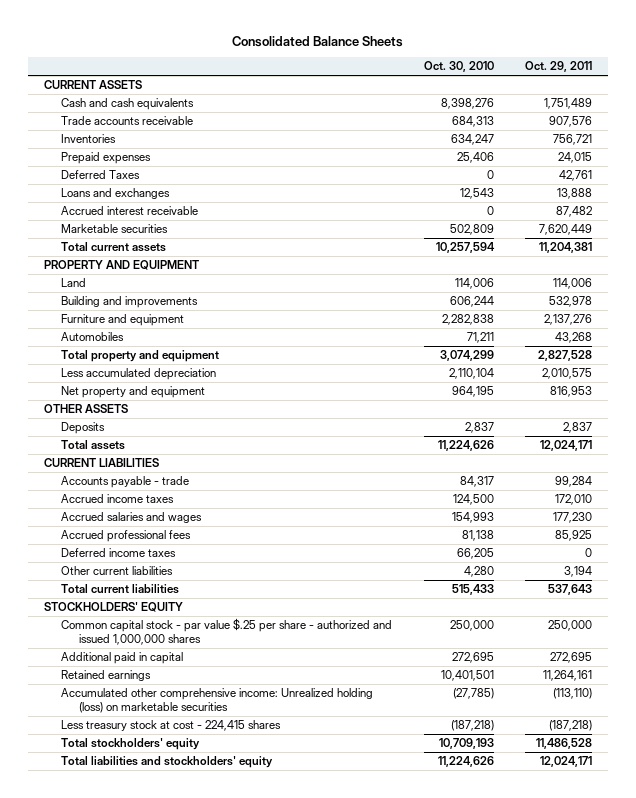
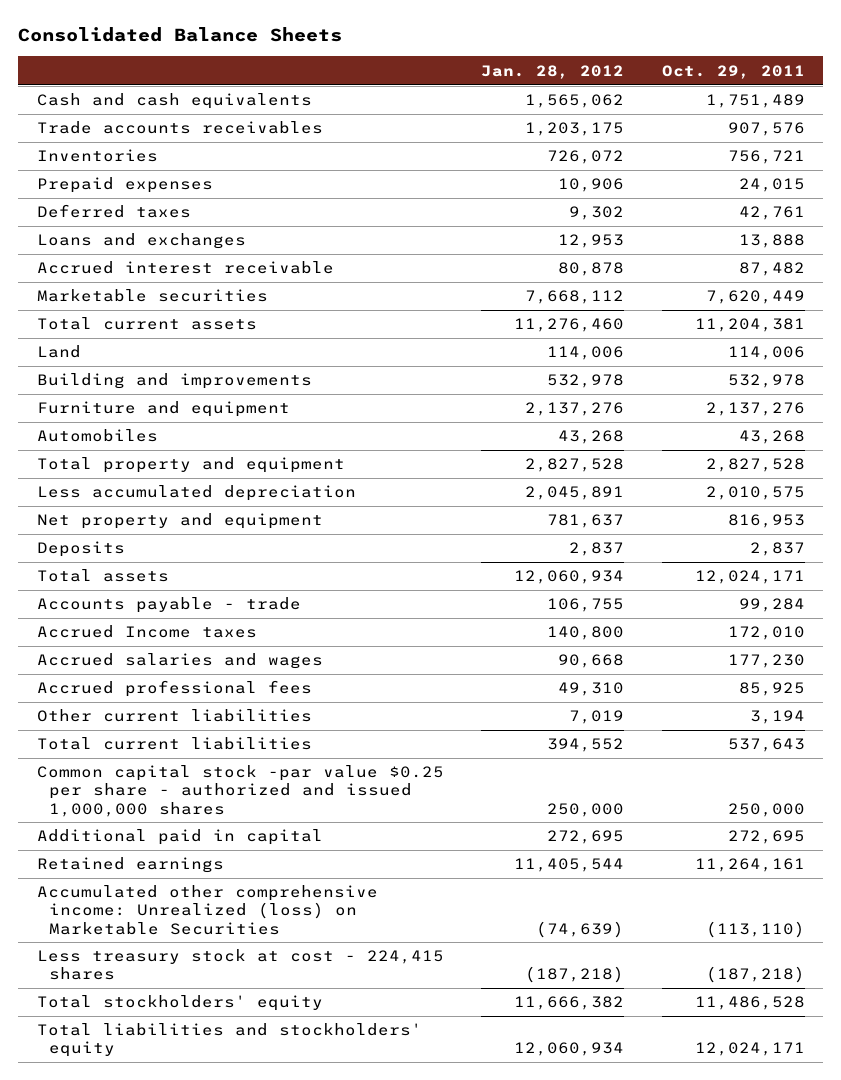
[423,61,494,73] Oct. 30, 2010 -> none
none -> [481,64,625,79] Jan. 28, 2012
[43,80,142,90] CURRENT ASSETS -> none
[61,116,194,126] Trade accounts receivable -> [36,121,323,135] Trade accounts receivables
[61,170,141,180] Deferred Taxes -> [36,204,191,219] Deferred taxes
[43,260,199,271] PROPERTY AND EQUIPMENT -> none
[43,404,128,414] OTHER ASSETS -> none
[43,458,159,468] CURRENT LIABILITIES -> none
[61,494,175,504] Accrued income taxes -> [36,625,257,639] Accrued Income taxes
[61,548,177,558] Deferred income taxes -> none
[43,602,183,613] STOCKHOLDERS' EQUITY -> none
[61,618,393,646] Common capital stock - par value $.25 per share - authorized and issued 1,000,000 shares -> [36,765,444,817] Common capital stock -par value $0.25 per share - authorized and issued 1,000,000 shares
[61,688,374,714] Accumulated other comprehensive income: Unrealized holding (loss) on marketable securities -> [36,885,378,935] Accumulated other comprehensive income: Unrealized (loss) on Marketable Securities

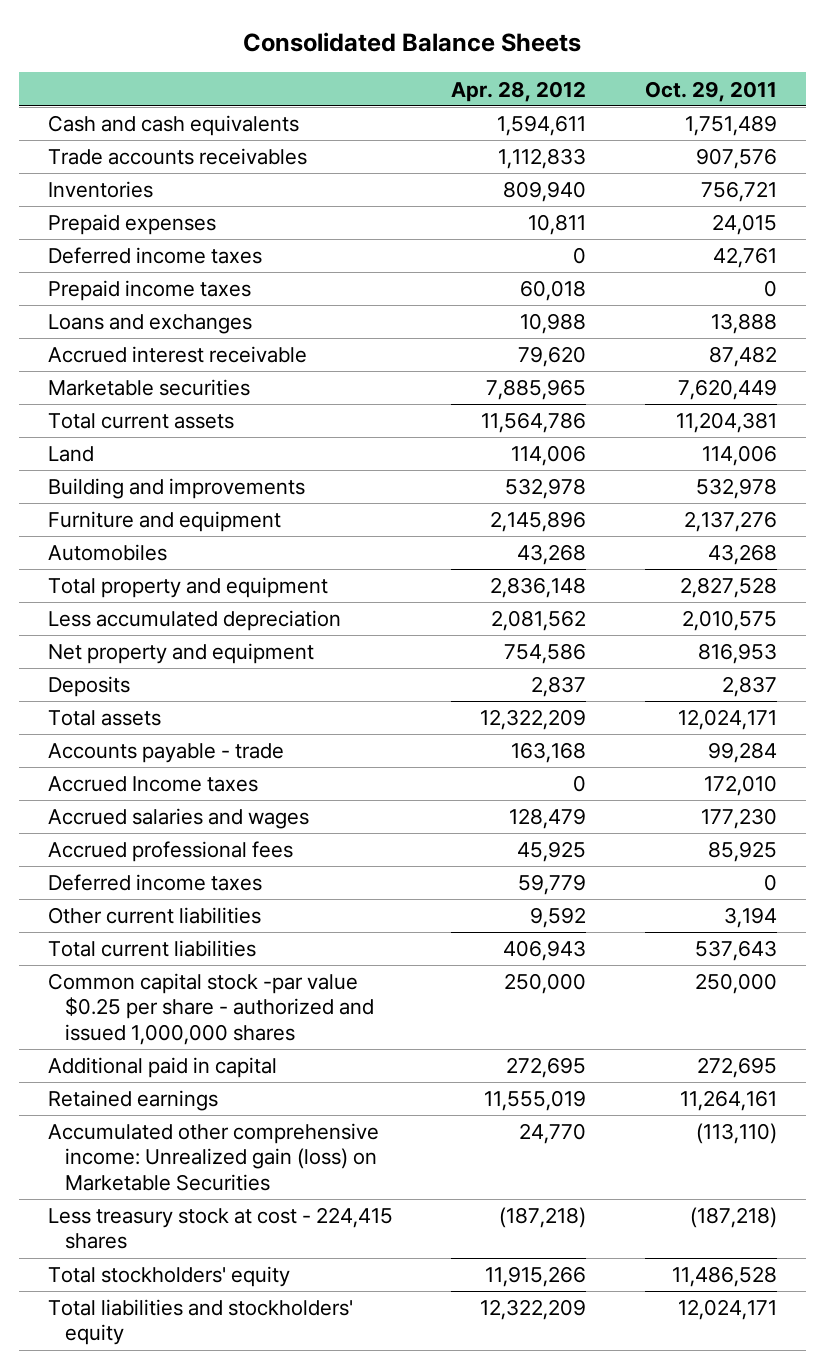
[481,64,625,79] Jan. 28, 2012 -> none
none -> [451,80,587,102] Apr. 28, 2012
[36,204,191,219] Deferred taxes -> [47,247,262,265] Deferred income taxes
none -> [47,280,251,302] Prepaid income taxes
none -> [47,874,262,892] Deferred income taxes
[36,885,378,935] Accumulated other comprehensive income: Unrealized (loss) on Marketable Securities -> [47,1123,379,1191] Accumulated other comprehensive income: Unrealized gain (loss) on Marketable Securities

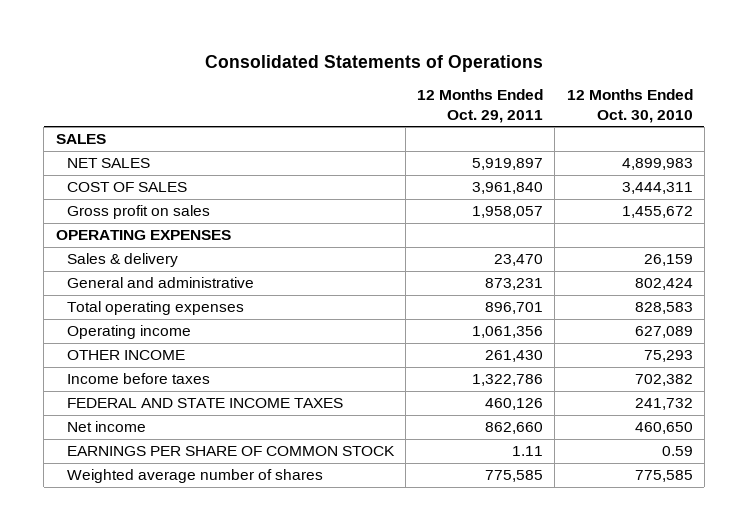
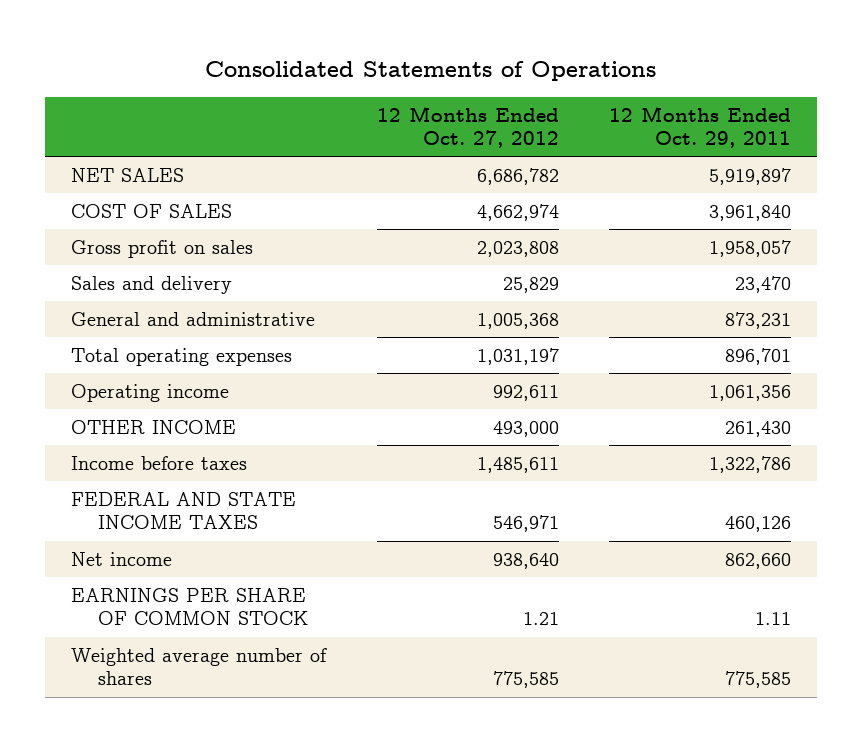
[566,89,693,123] 12 Months Ended Oct. 30, 2010 -> none
none -> [376,105,559,149] 12 Months Ended Oct. 27, 2012
[55,134,106,145] SALES -> none
[55,230,231,241] OPERATING EXPENSES -> none
[66,253,178,268] Sales & delivery -> [70,276,232,295] Sales and delivery

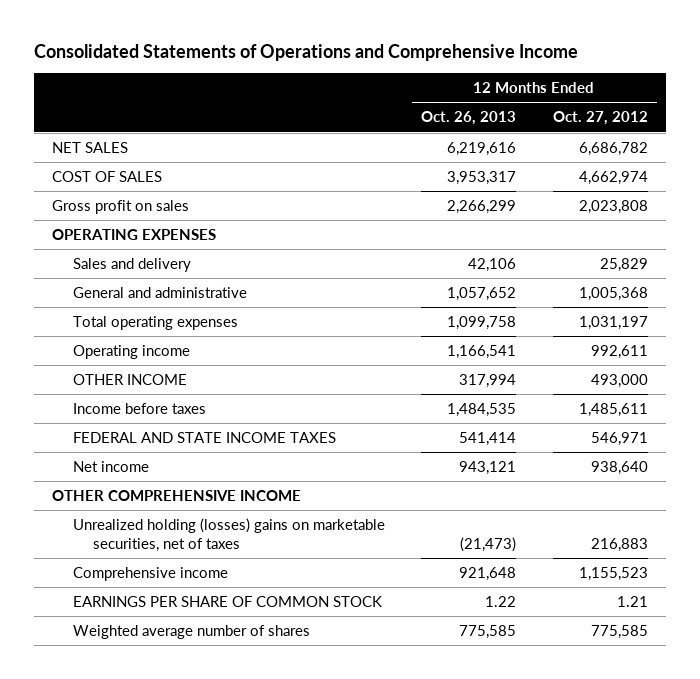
[205,60,657,81] Consolidated Statements of Operations -> [34,43,579,61] Consolidated Statements of Operations and Comprehensive Income
[609,105,792,149] 12 Months Ended Oct. 29, 2011 -> none
none -> [421,111,517,126] Oct. 26, 2013
none -> [52,229,217,241] OPERATING EXPENSES
none -> [52,490,302,502] OTHER COMPREHENSIVE INCOME
none -> [72,518,385,552] Unrealized holding (losses) gains on marketable securities, net of taxes
none -> [72,567,228,582] Comprehensive income

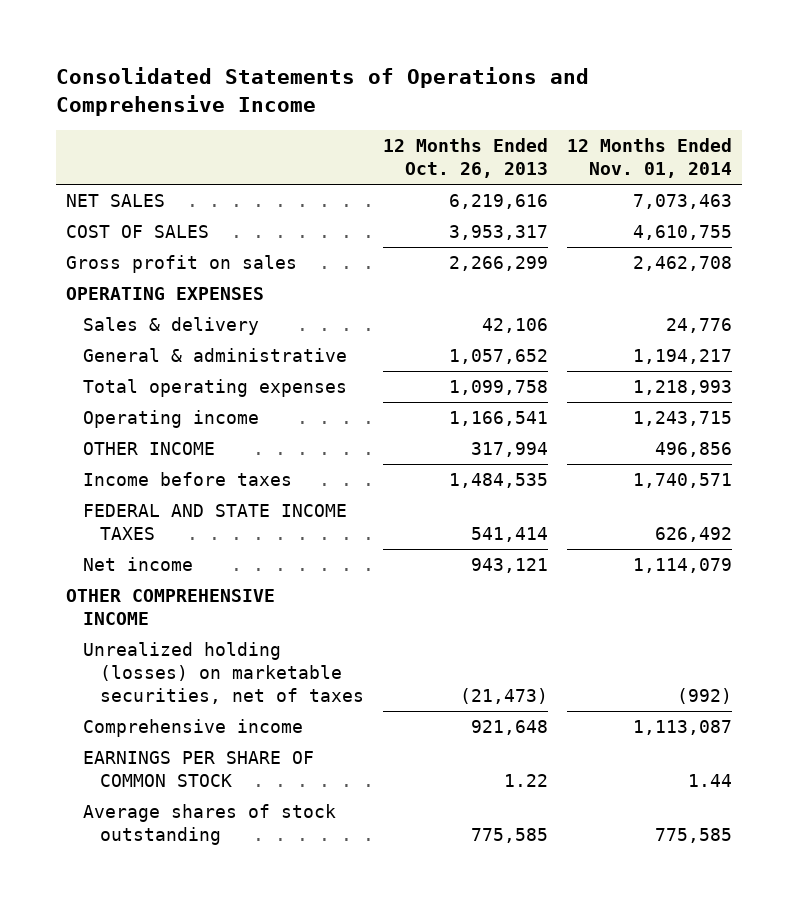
[552,111,648,126] Oct. 27, 2012 -> none
none -> [567,138,733,179] 12 Months Ended Nov. 01, 2014
[72,258,191,273] Sales and delivery -> [82,317,259,336] Sales & delivery
[72,287,247,299] General and administrative -> [82,348,347,363] General & administrative
[72,518,385,552] Unrealized holding (losses) gains on marketable securities, net of taxes -> [82,642,365,704] Unrealized holding (losses) on marketable securities, net of taxes
[72,625,310,640] Weighted average number of shares -> [82,804,336,846] Average shares of stock outstanding

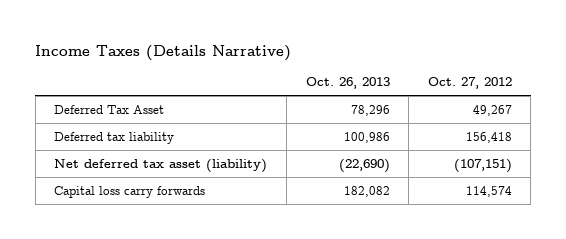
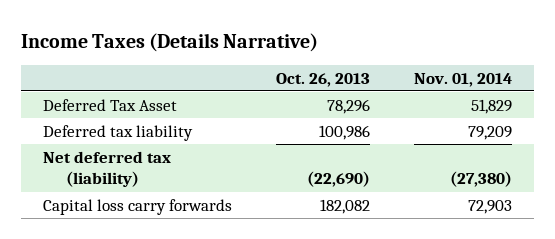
[427,77,512,90] Oct. 27, 2012 -> none
none -> [414,72,513,87] Nov. 01, 2014
[54,158,268,173] Net deferred tax asset (liability) -> [43,150,172,188] Net deferred tax (liability)

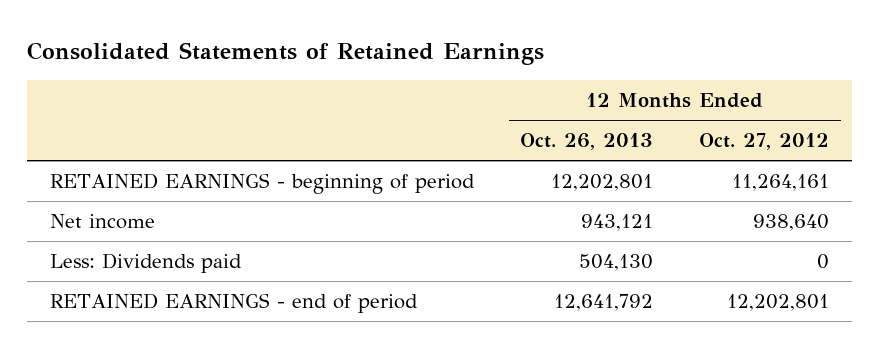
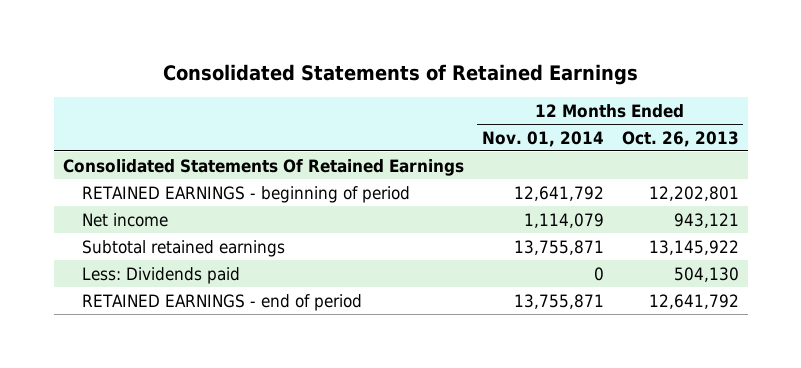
[699,133,830,151] Oct. 27, 2012 -> none
none -> [481,130,604,147] Nov. 01, 2014
none -> [62,158,464,176] Consolidated Statements Of Retained Earnings
none -> [82,239,286,257] Subtotal retained earnings

